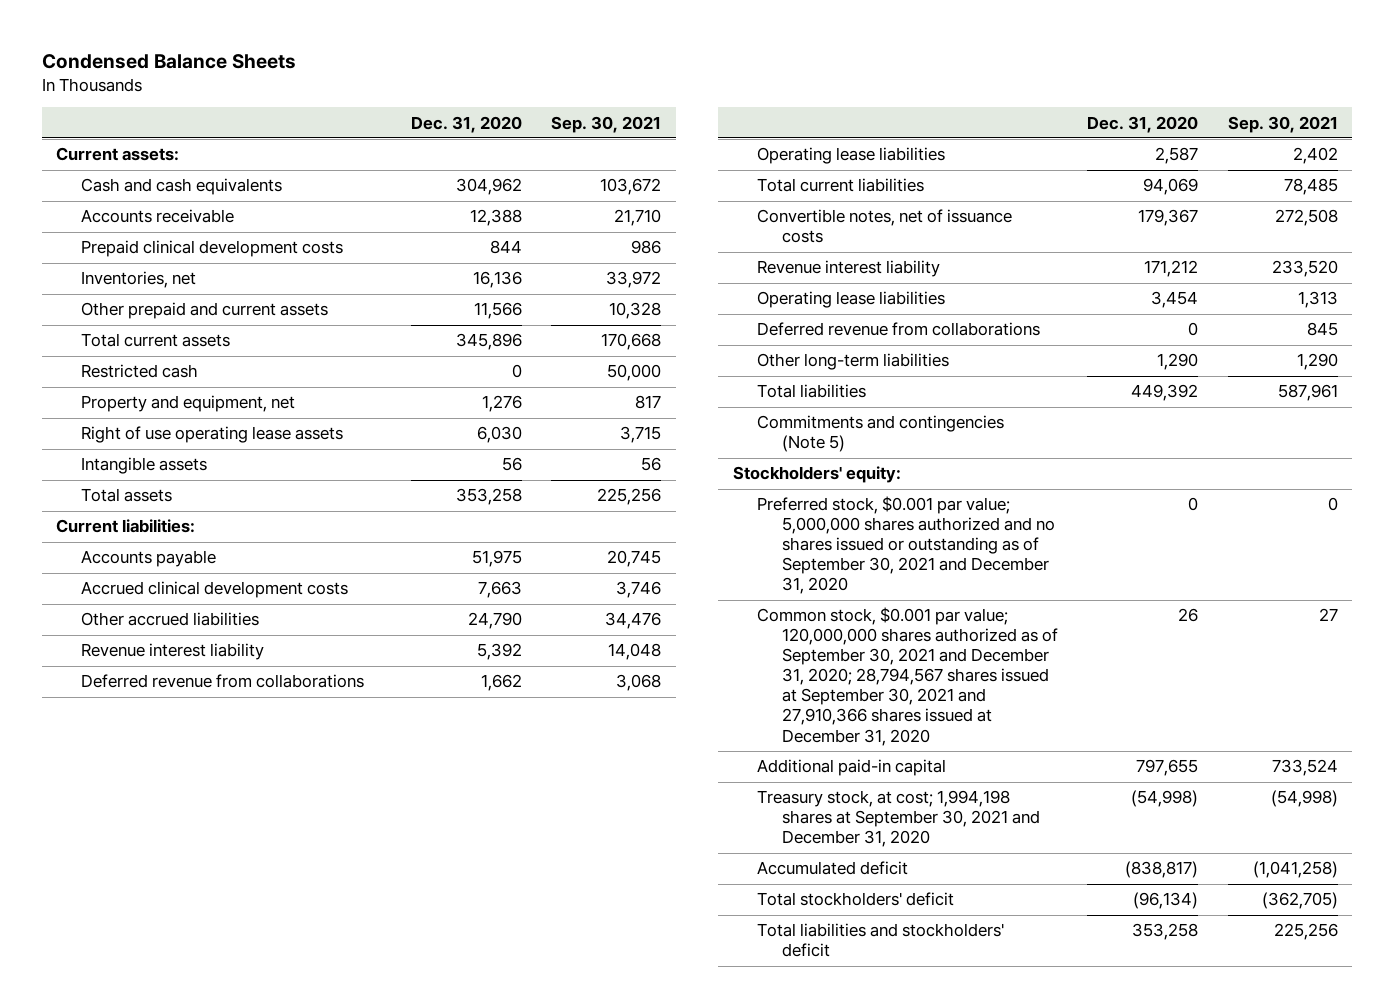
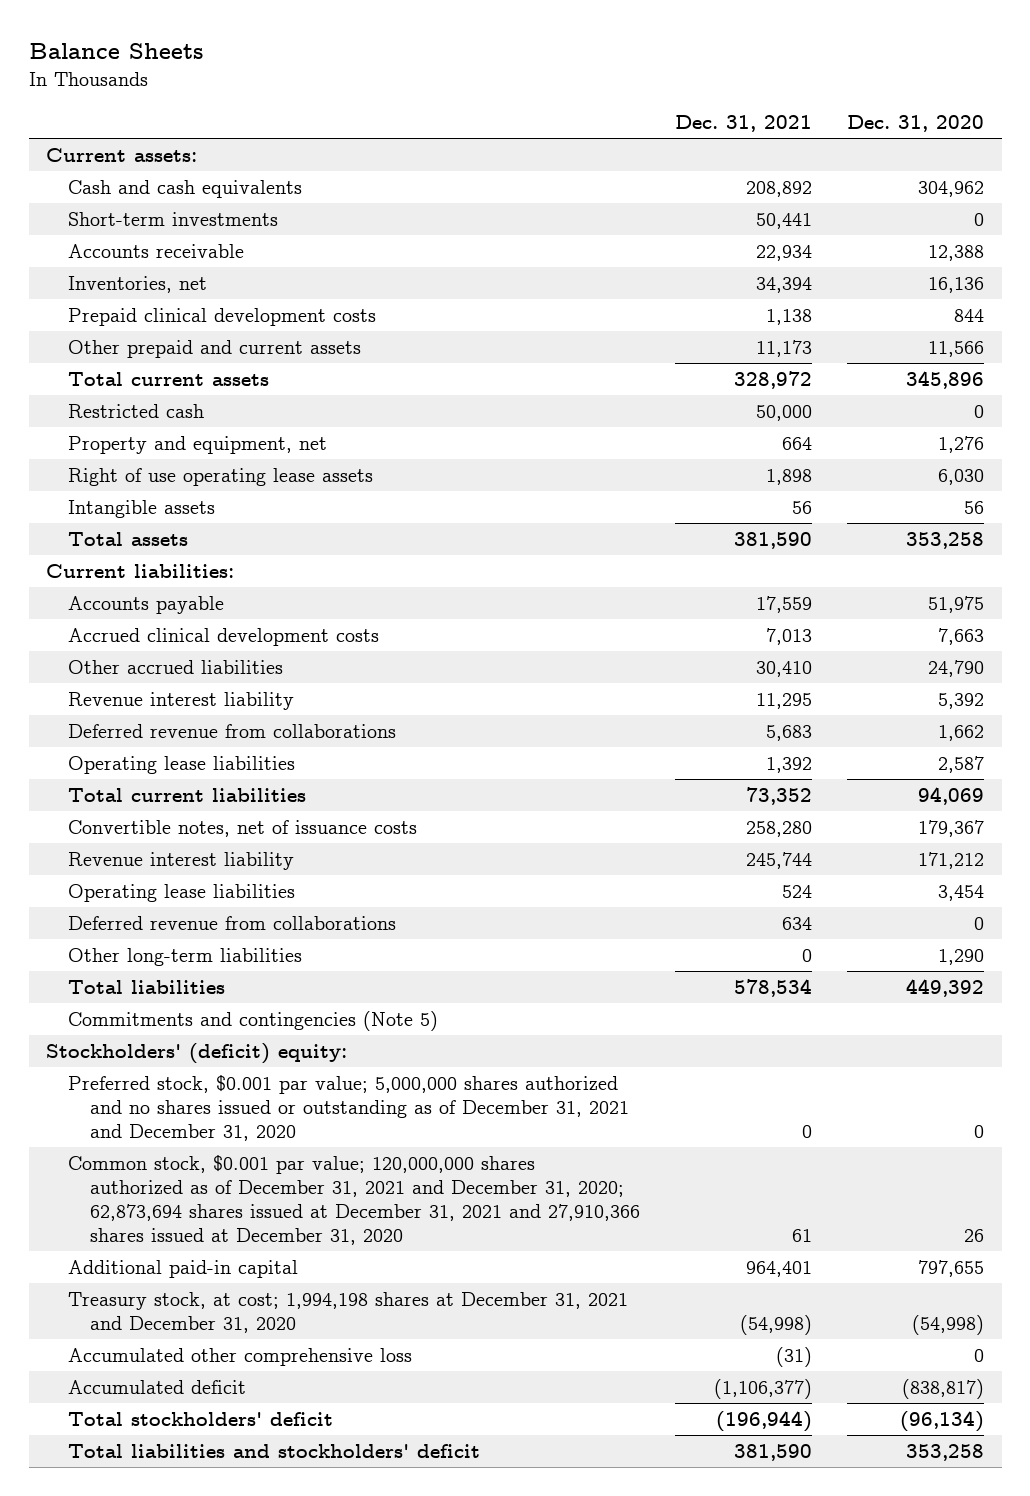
[41,53,296,69] Condensed Balance Sheets -> [28,43,203,60] Balance Sheets
[551,115,662,133] Sep. 30, 2021 -> none
none -> [674,114,812,132] Dec. 31, 2021
none -> [68,212,279,227] Short-term investments
[80,240,343,258] Prepaid clinical development costs -> [68,308,377,327] Prepaid clinical development costs
[732,466,901,484] Stockholders' equity: -> [46,1043,348,1065] Stockholders' (deficit) equity:
[757,496,1055,595] Preferred stock, $0.001 par value; 5,000,000 shares authorized and no shares issued or outstanding as of September 30, 2021 and December 31, 2020 -> [68,1075,629,1141] Preferred stock, $0.001 par value; 5,000,000 shares authorized and no shares issued or outstanding as of December 31, 2021 and December 31, 2020
[757,607,1058,746] Common stock, $0.001 par value; 120,000,000 shares authorized as of September 30, 2021 and December 31, 2020; 28,794,567 shares issued at September 30, 2021 and 27,910,366 shares issued at December 31, 2020 -> [68,1155,640,1245] Common stock, $0.001 par value; 120,000,000 shares authorized as of December 31, 2021 and December 31, 2020; 62,873,694 shares issued at December 31, 2021 and 27,910,366 shares issued at December 31, 2020
[757,790,1040,848] Treasury stock, at cost; 1,994,198 shares at September 30, 2021 and December 31, 2020 -> [68,1292,629,1333] Treasury stock, at cost; 1,994,198 shares at December 31, 2021 and December 31, 2020
none -> [68,1348,413,1367] Accumulated other comprehensive loss

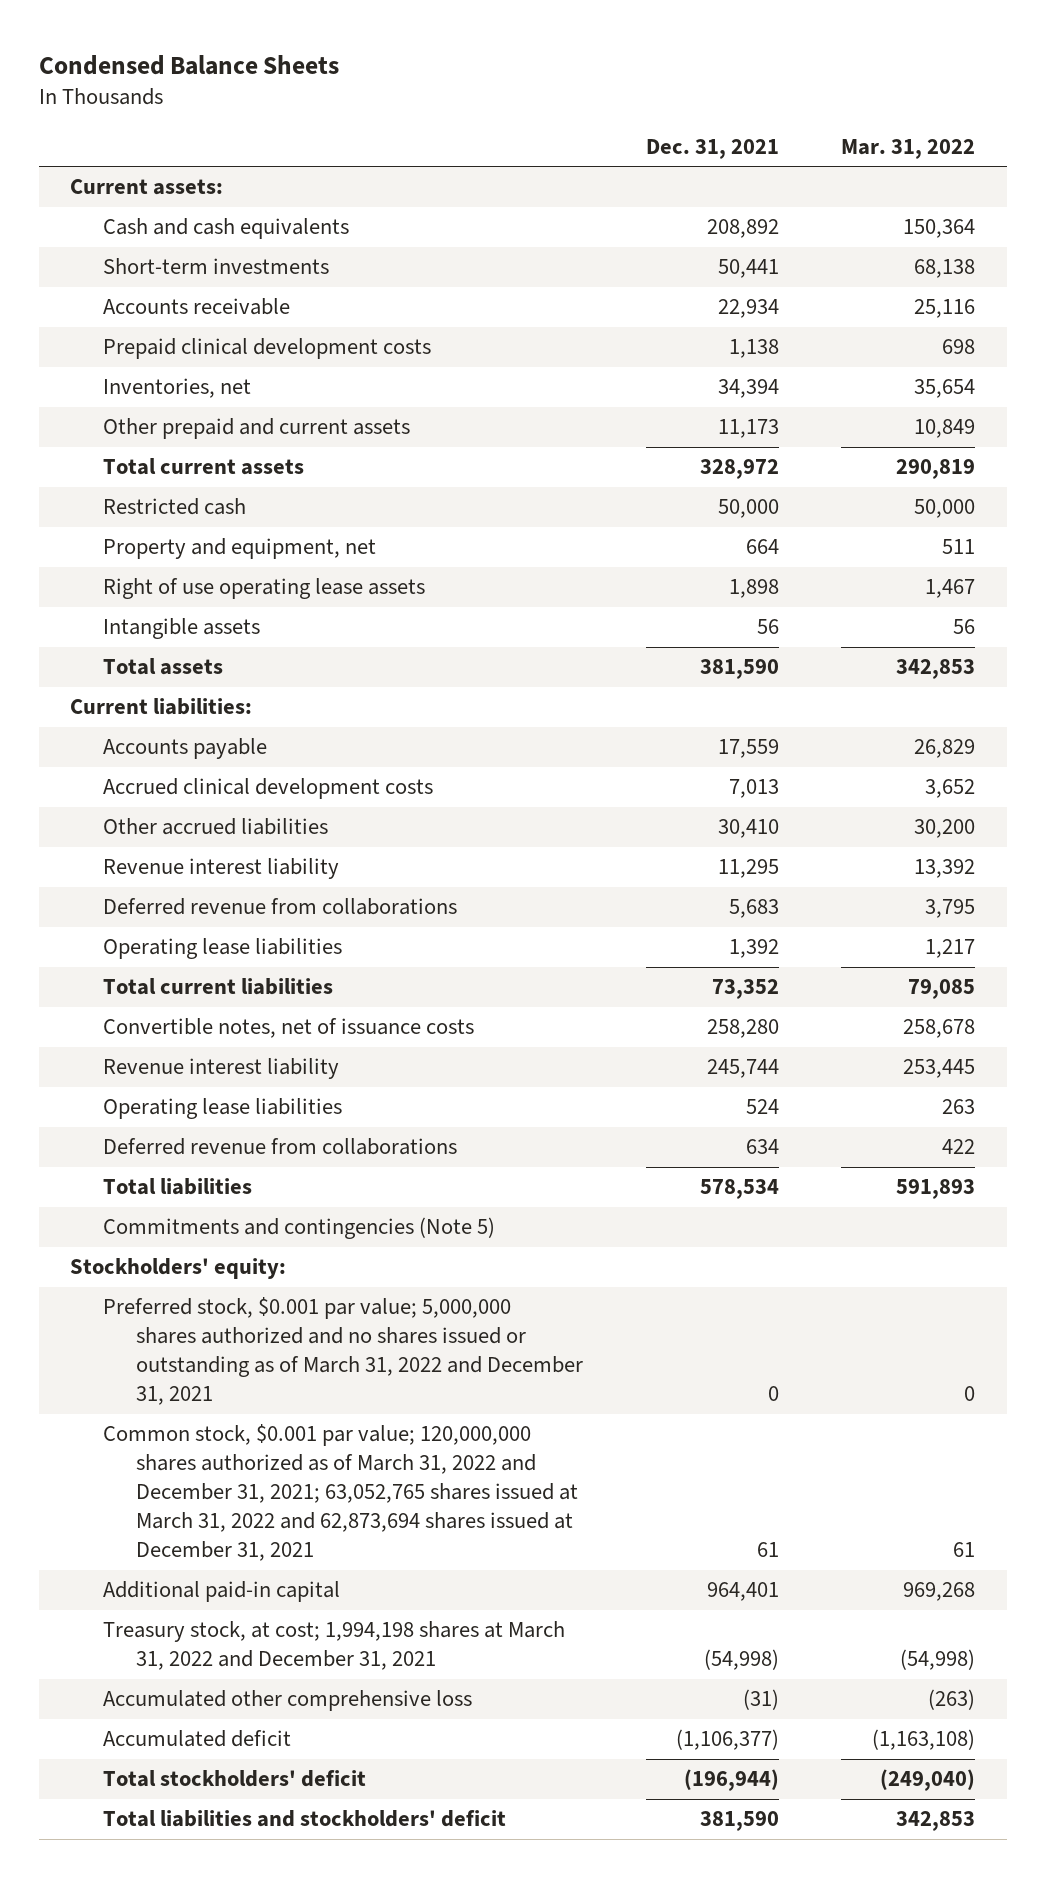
[28,43,203,60] Balance Sheets -> [39,54,340,75] Condensed Balance Sheets
[847,114,985,132] Dec. 31, 2020 -> none
none -> [841,138,976,159] Mar. 31, 2022
[68,276,208,294] Inventories, net -> [103,378,252,399] Inventories, net
[68,948,303,967] Other long-term liabilities -> none
[46,1043,348,1065] Stockholders' (deficit) equity: -> [70,1258,287,1280] Stockholders' equity:
[68,1075,629,1141] Preferred stock, $0.001 par value; 5,000,000 shares authorized and no shares issued or outstanding as of December 31, 2021 and December 31, 2020 -> [103,1297,584,1406] Preferred stock, $0.001 par value; 5,000,000 shares authorized and no shares issued or outstanding as of March 31, 2022 and December 31, 2021
[68,1155,640,1245] Common stock, $0.001 par value; 120,000,000 shares authorized as of December 31, 2021 and December 31, 2020; 62,873,694 shares issued at December 31, 2021 and 27,910,366 shares issued at December 31, 2020 -> [103,1424,579,1562] Common stock, $0.001 par value; 120,000,000 shares authorized as of March 31, 2022 and December 31, 2021; 63,052,765 shares issued at March 31, 2022 and 62,873,694 shares issued at December 31, 2021
[68,1292,629,1333] Treasury stock, at cost; 1,994,198 shares at December 31, 2021 and December 31, 2020 -> [103,1621,566,1671] Treasury stock, at cost; 1,994,198 shares at March 31, 2022 and December 31, 2021

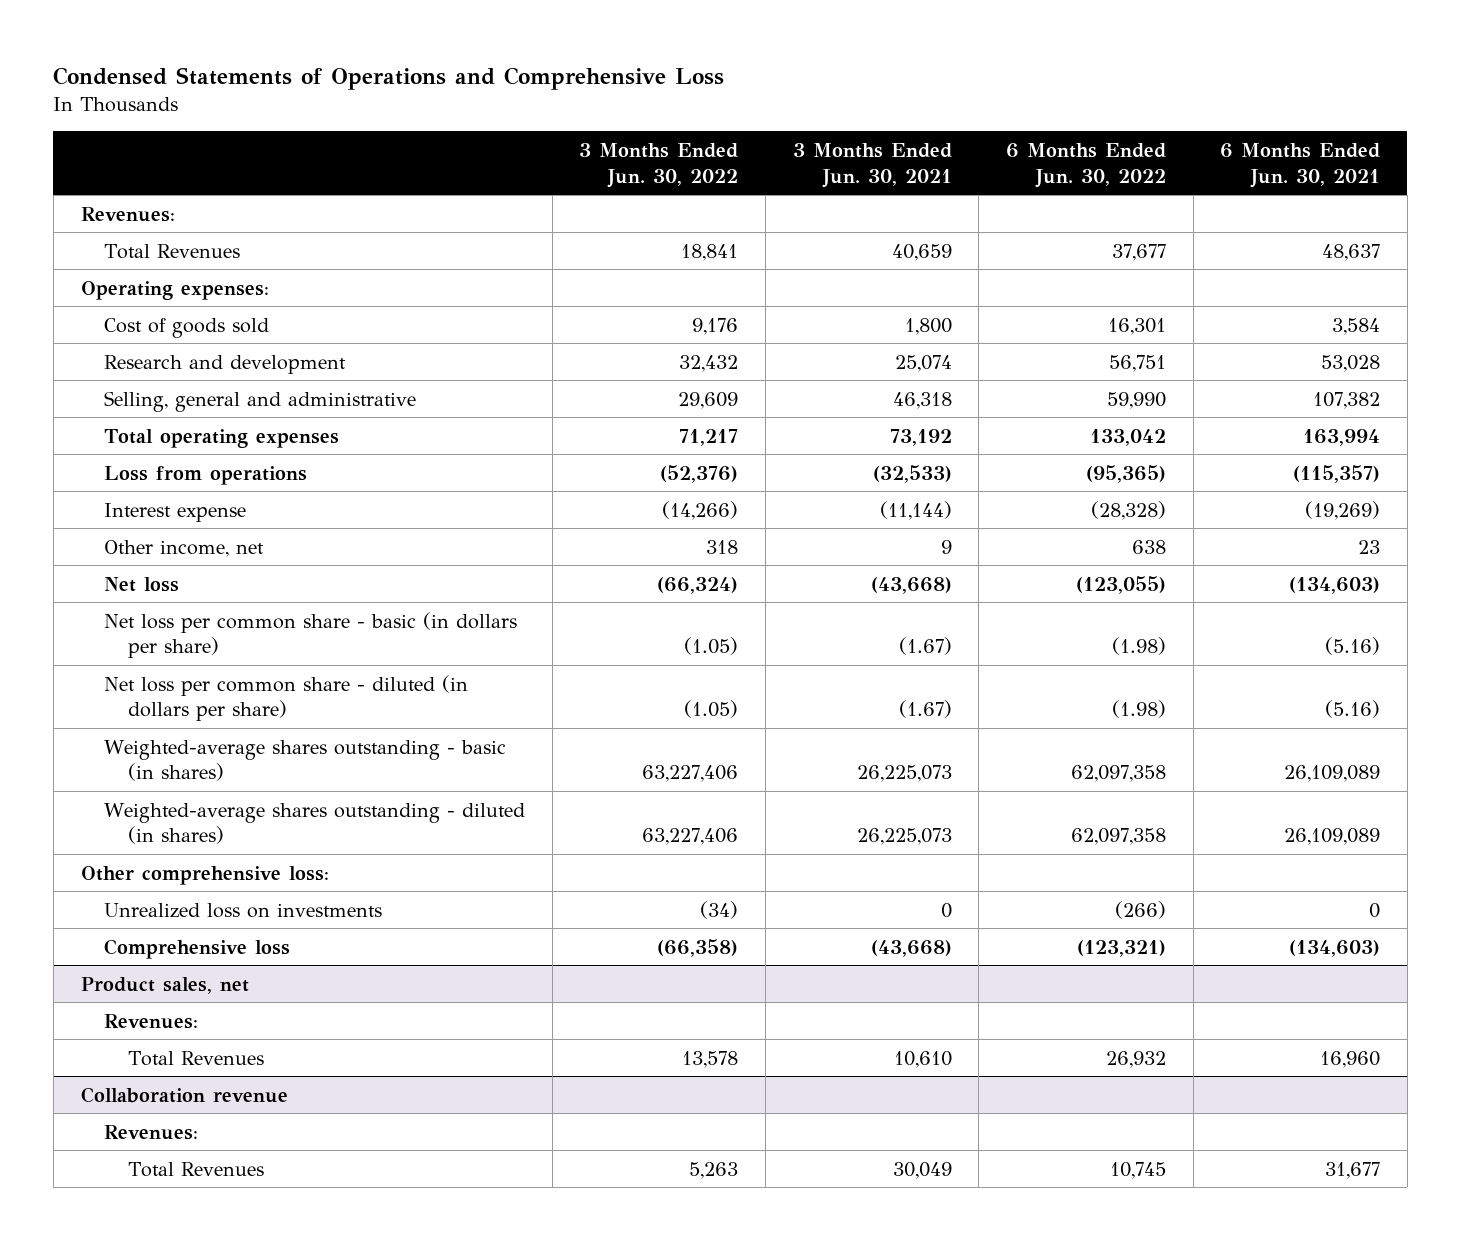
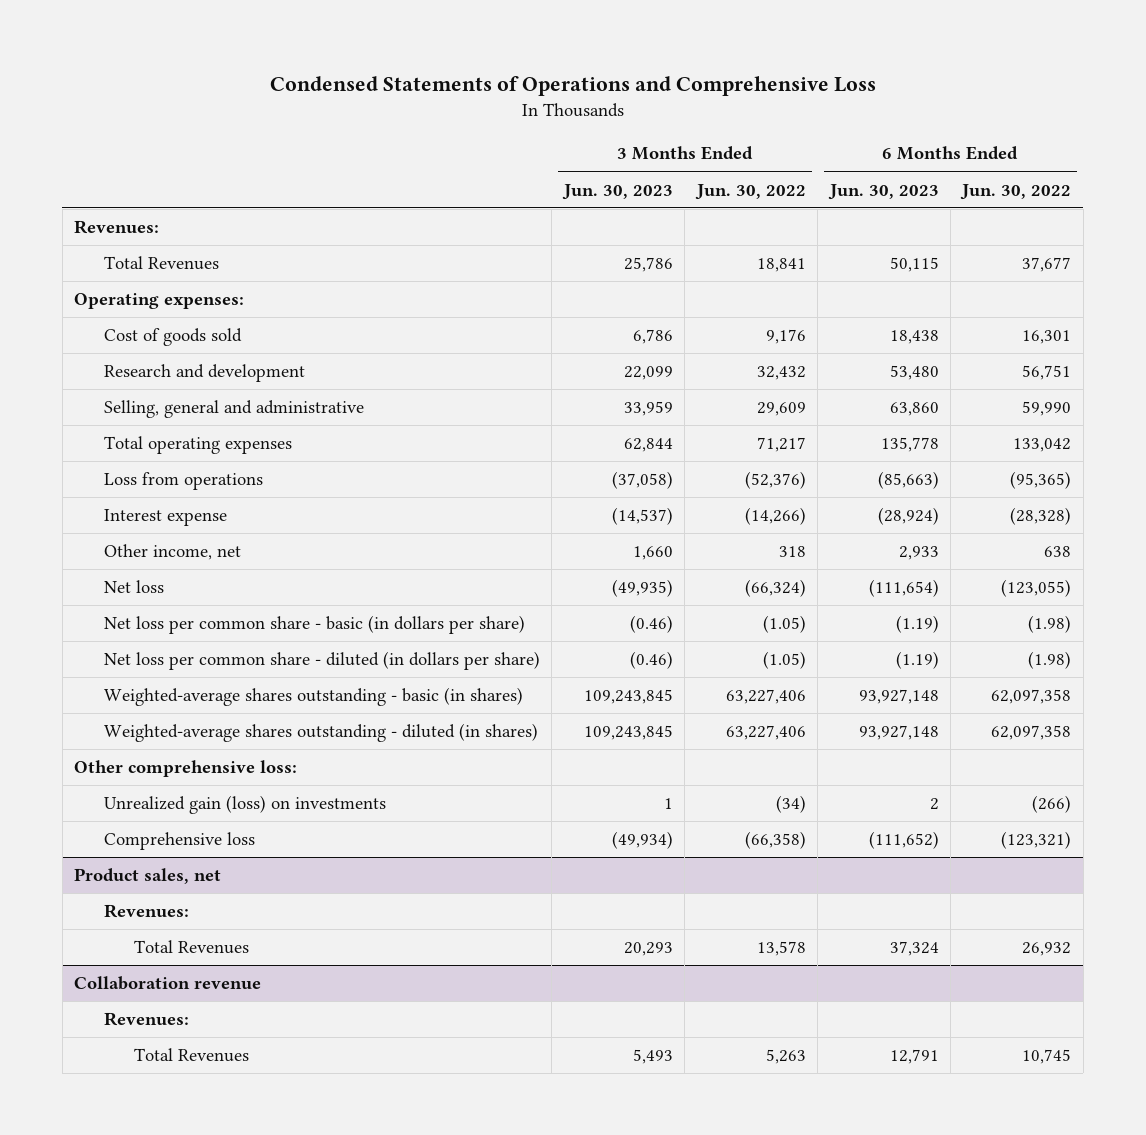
[792,143,952,188] 3 Months Ended Jun. 30, 2021 -> none
[1220,143,1381,188] 6 Months Ended Jun. 30, 2021 -> none
none -> [561,183,673,200] Jun. 30, 2023
none -> [827,183,939,200] Jun. 30, 2023
[104,902,383,918] Unrealized loss on investments -> [104,795,387,815] Unrealized gain (loss) on investments

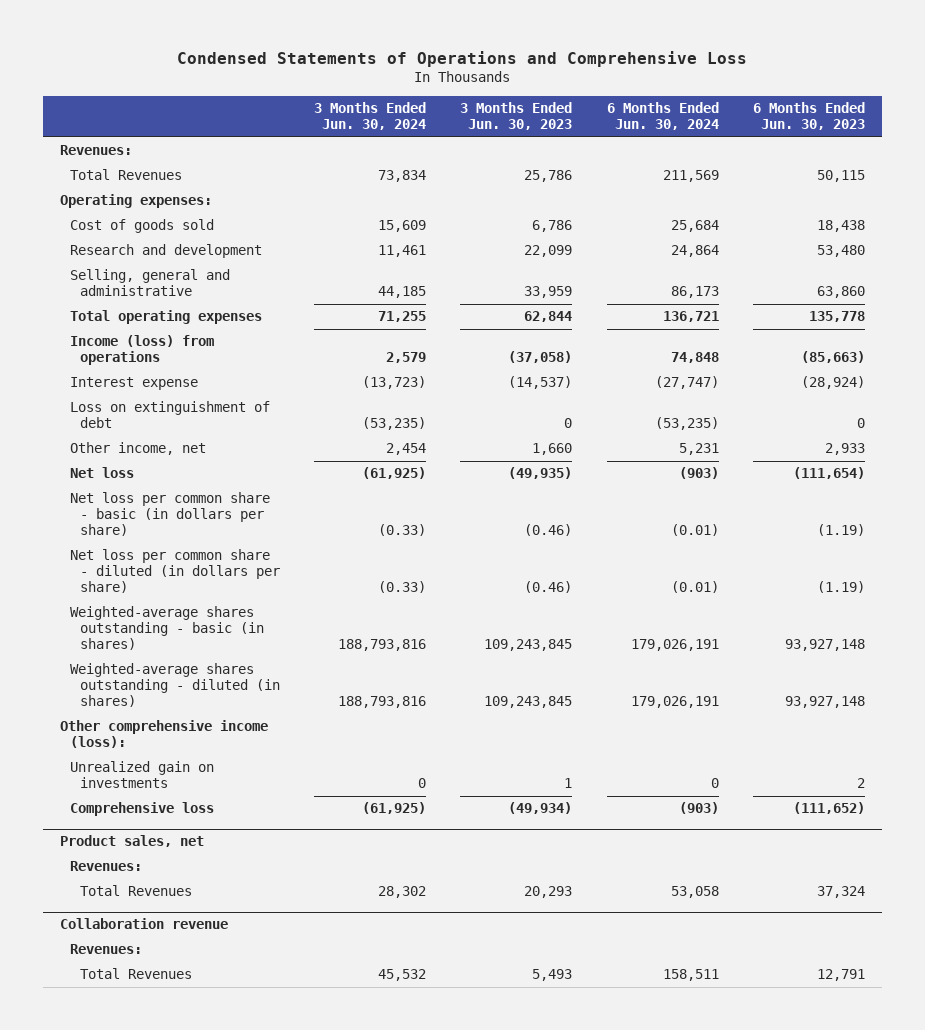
[694,183,806,200] Jun. 30, 2022 -> none
[960,183,1072,200] Jun. 30, 2022 -> none
none -> [314,102,427,131] 3 Months Ended Jun. 30, 2024
none -> [606,102,719,131] 6 Months Ended Jun. 30, 2024
[104,472,264,491] Loss from operations -> [70,335,215,366] Income (loss) from operations
none -> [70,401,271,429] Loss on extinguishment of debt
[74,760,298,778] Other comprehensive loss: -> [60,720,269,749] Other comprehensive income (loss):
[104,795,387,815] Unrealized gain (loss) on investments -> [70,761,215,789] Unrealized gain on investments

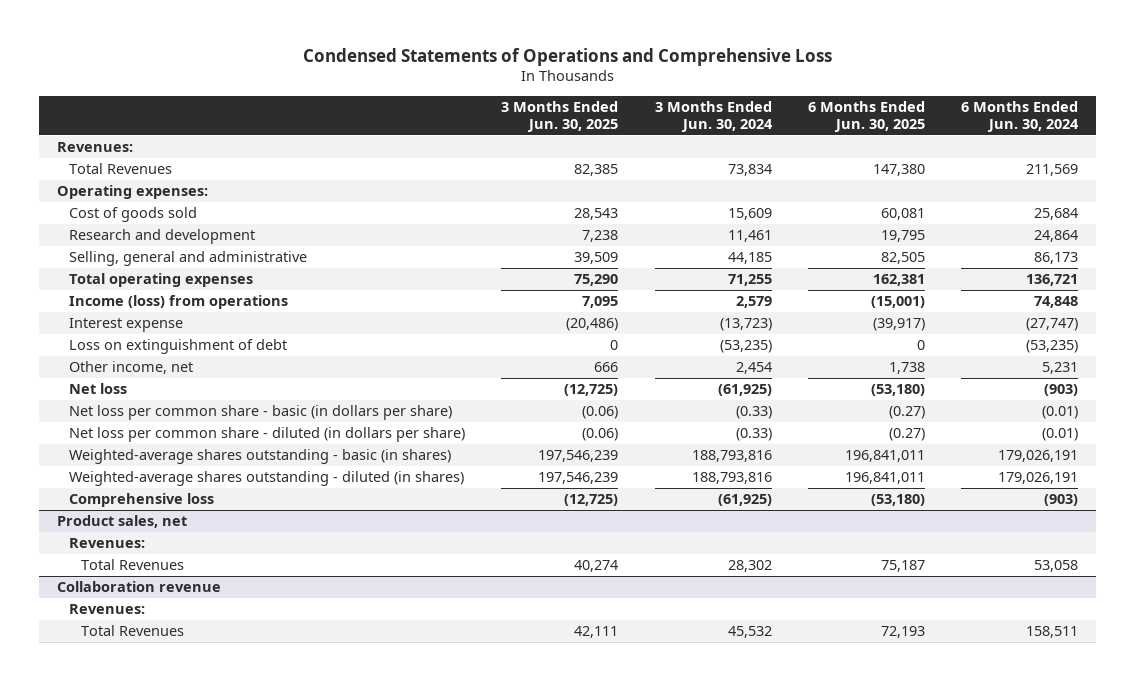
[460,102,573,131] 3 Months Ended Jun. 30, 2023 -> none
[752,102,865,131] 6 Months Ended Jun. 30, 2023 -> none
none -> [501,101,619,133] 3 Months Ended Jun. 30, 2025
none -> [807,101,925,133] 6 Months Ended Jun. 30, 2025
[60,720,269,749] Other comprehensive income (loss): -> none
[70,761,215,789] Unrealized gain on investments -> none

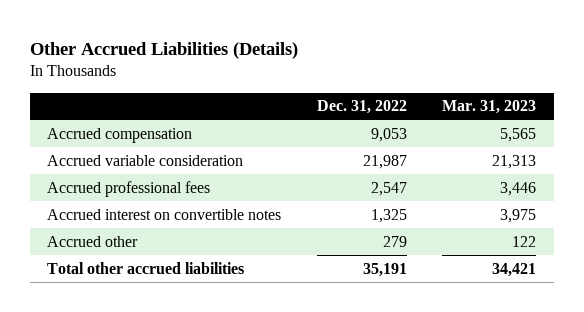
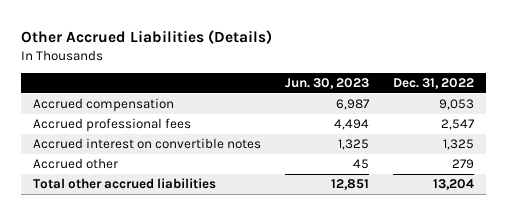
[442,100,537,115] Mar. 31, 2023 -> none
none -> [285,78,370,90] Jun. 30, 2023
[47,154,244,166] Accrued variable consideration -> none
[362,262,407,277] 35,191 -> [432,179,474,191] 13,204

